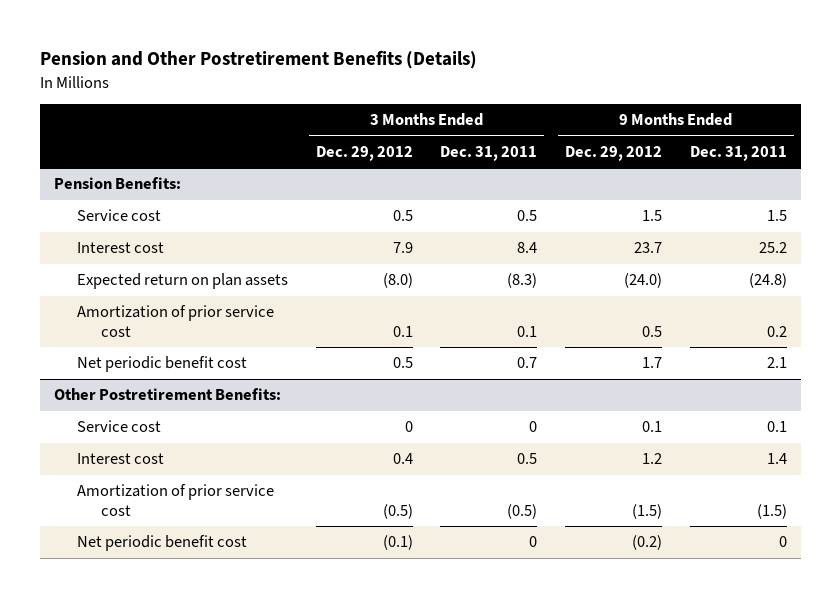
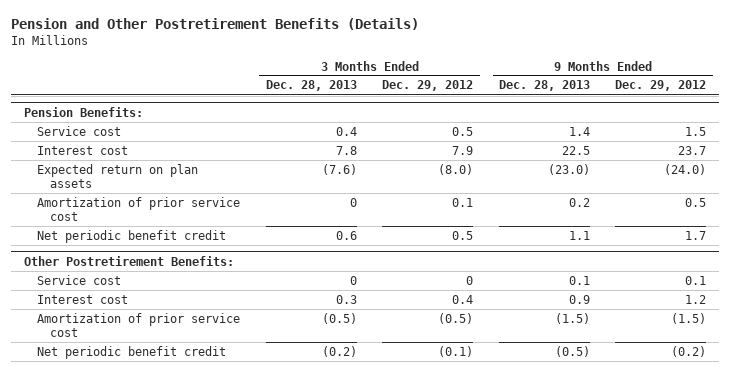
[440,146,538,162] Dec. 31, 2011 -> none
[689,146,787,162] Dec. 31, 2011 -> none
none -> [265,80,357,92] Dec. 28, 2013
none -> [498,80,590,92] Dec. 28, 2013
[77,356,248,373] Net periodic benefit cost -> [37,229,227,243] Net periodic benefit credit
[77,535,248,552] Net periodic benefit cost -> [37,345,227,359] Net periodic benefit credit

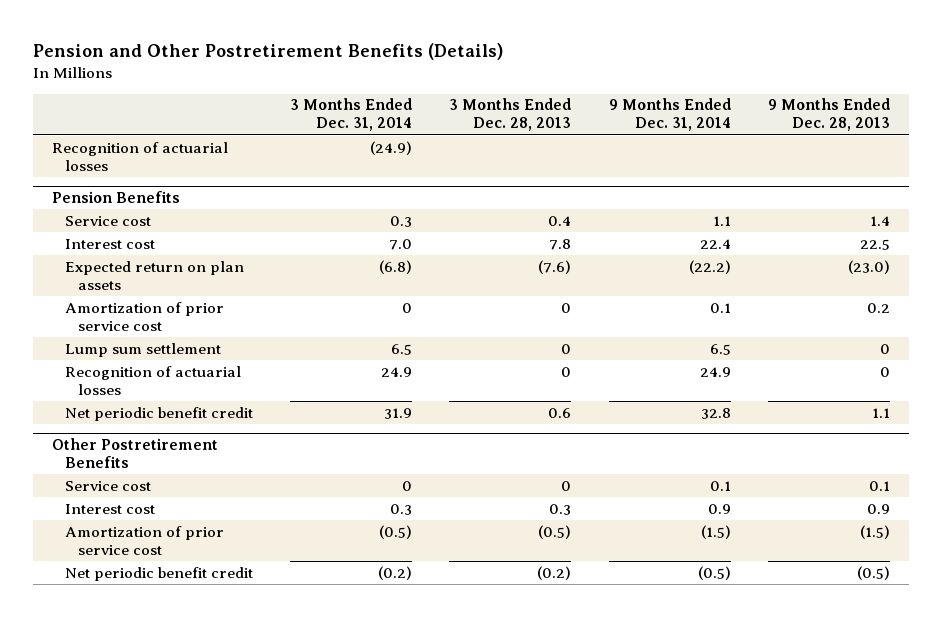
[382,80,474,92] Dec. 29, 2012 -> none
[615,80,707,92] Dec. 29, 2012 -> none
none -> [290,98,413,132] 3 Months Ended Dec. 31, 2014
none -> [608,98,731,132] 9 Months Ended Dec. 31, 2014
none -> [51,141,228,171] Recognition of actuarial losses
[24,106,144,117] Pension Benefits: -> [51,190,180,203] Pension Benefits
none -> [64,342,221,357] Lump sum settlement
none -> [64,365,241,395] Recognition of actuarial losses
[24,255,235,266] Other Postretirement Benefits: -> [51,437,218,469] Other Postretirement Benefits

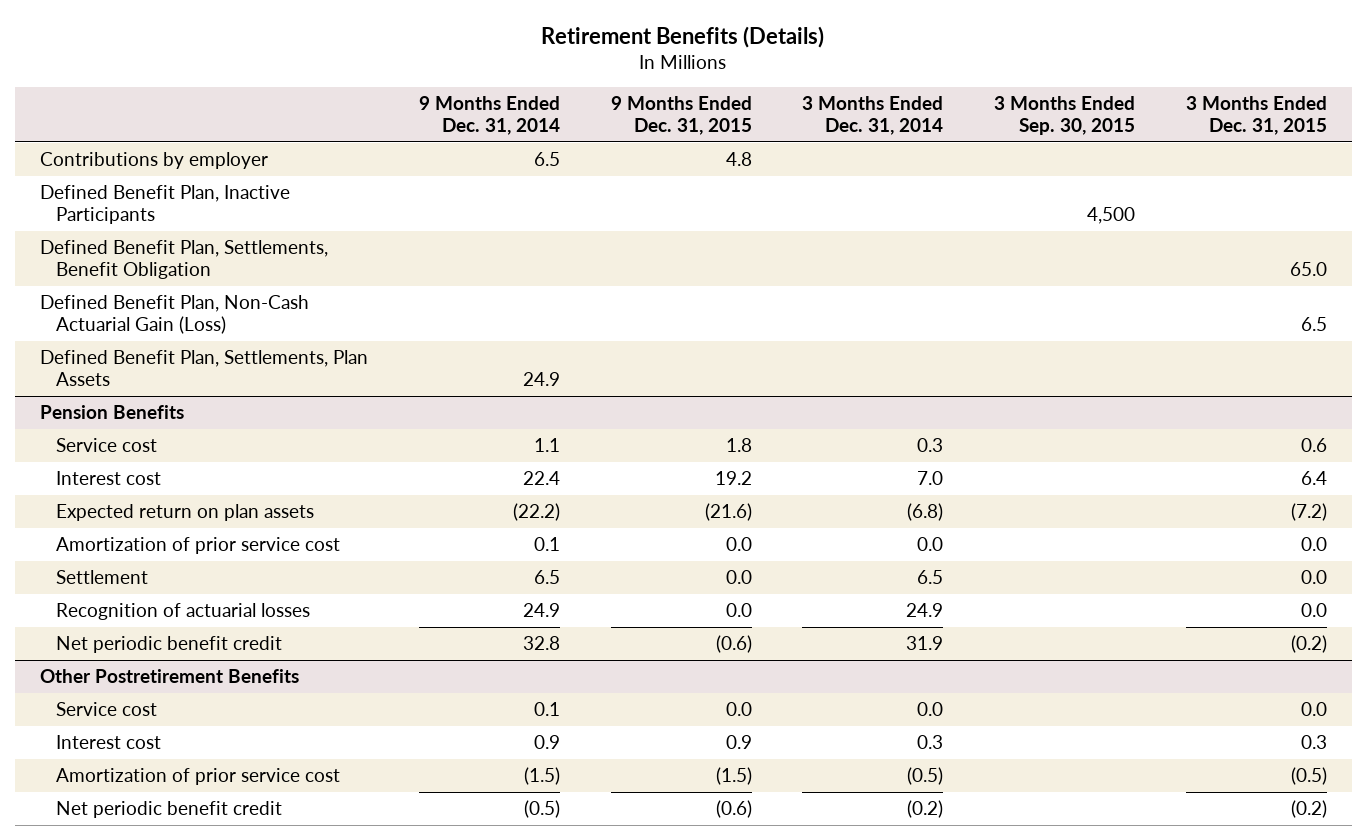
[32,43,503,61] Pension and Other Postretirement Benefits (Details) -> [541,25,825,48] Retirement Benefits (Details)
[449,98,572,132] 3 Months Ended Dec. 28, 2013 -> none
[768,98,891,132] 9 Months Ended Dec. 28, 2013 -> none
none -> [610,96,752,136] 9 Months Ended Dec. 31, 2015
none -> [993,96,1135,136] 3 Months Ended Sep. 30, 2015
none -> [1185,96,1327,136] 3 Months Ended Dec. 31, 2015
[51,141,228,171] Recognition of actuarial losses -> none
none -> [40,152,269,170] Contributions by employer
none -> [40,185,291,225] Defined Benefit Plan, Inactive Participants
none -> [40,240,329,280] Defined Benefit Plan, Settlements, Benefit Obligation
none -> [40,295,310,335] Defined Benefit Plan, Non-Cash Actuarial Gain (Loss)
none -> [40,350,369,387] Defined Benefit Plan, Settlements, Plan Assets
[402,302,413,313] 0 -> [917,537,944,552] 0.0
[64,342,221,357] Lump sum settlement -> [55,570,148,585] Settlement
[402,480,413,491] 0 -> [917,702,944,717] 0.0

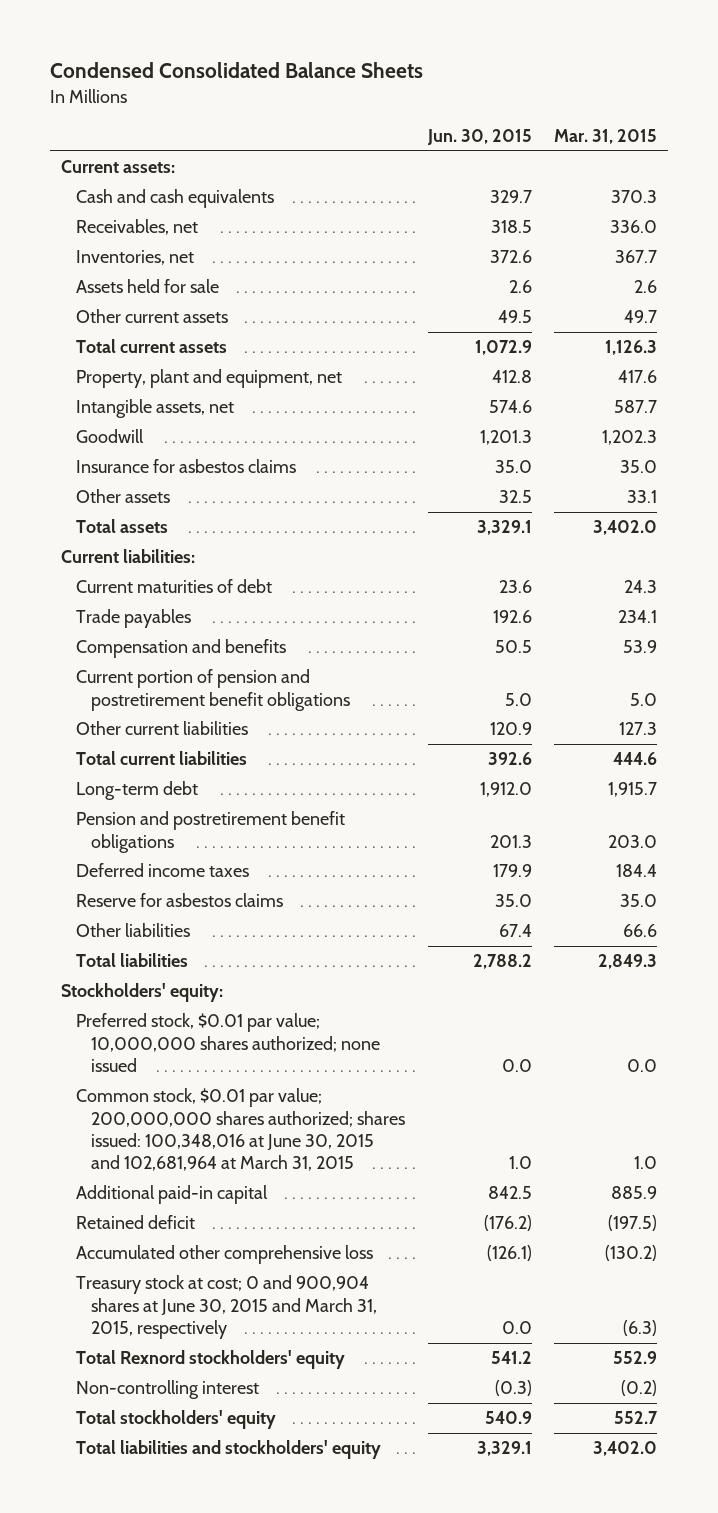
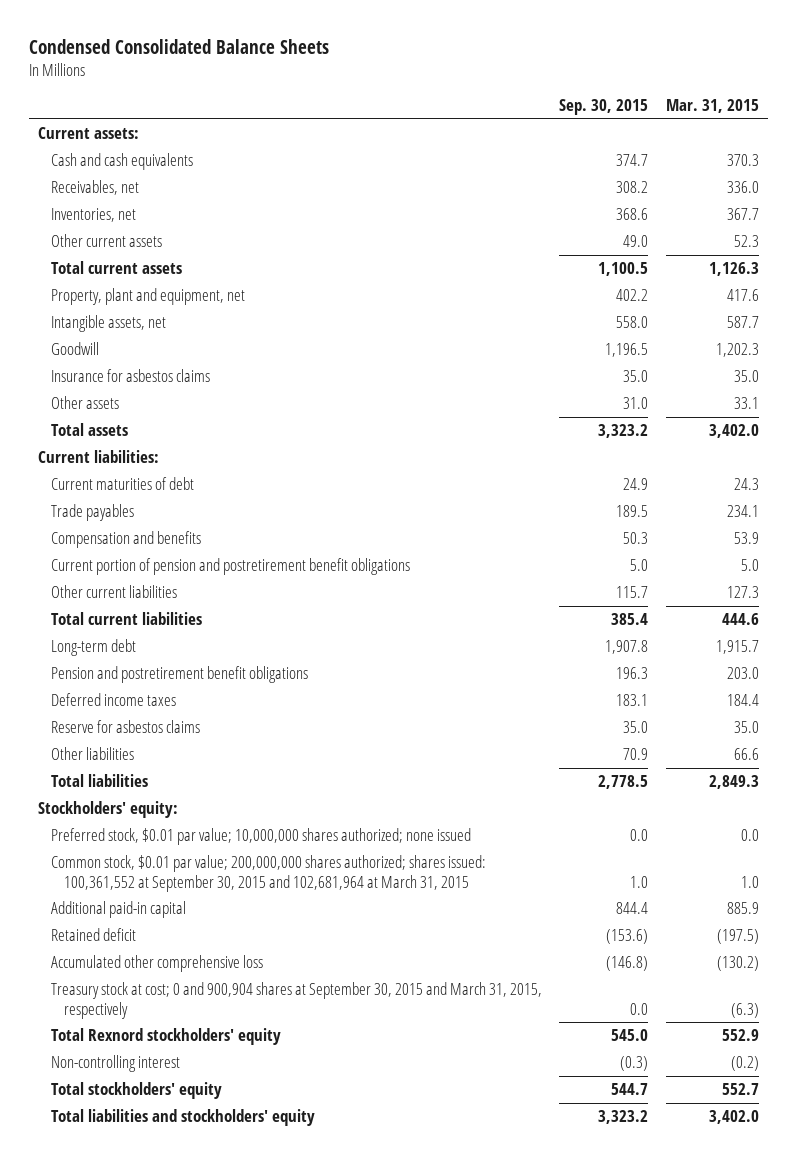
[426,129,532,146] Jun. 30, 2015 -> none
none -> [559,99,649,116] Sep. 30, 2015
[76,279,220,294] Assets held for sale -> none
[623,310,657,324] 49.7 -> [733,235,759,248] 52.3
[76,1088,406,1172] Common stock, $0.01 par value; 200,000,000 shares authorized; shares issued: 100,348,016 at June 30, 2015 and 102,681,964 at March 31, 2015 -> [50,855,486,892] Common stock, $0.01 par value; 200,000,000 shares authorized; shares issued: 100,361,552 at September 30, 2015 and 102,681,964 at March 31, 2015
[76,1275,378,1340] Treasury stock at cost; 0 and 900,904 shares at June 30, 2015 and March 31, 2015, respectively -> [50,982,542,1019] Treasury stock at cost; 0 and 900,904 shares at September 30, 2015 and March 31, 2015, respectively

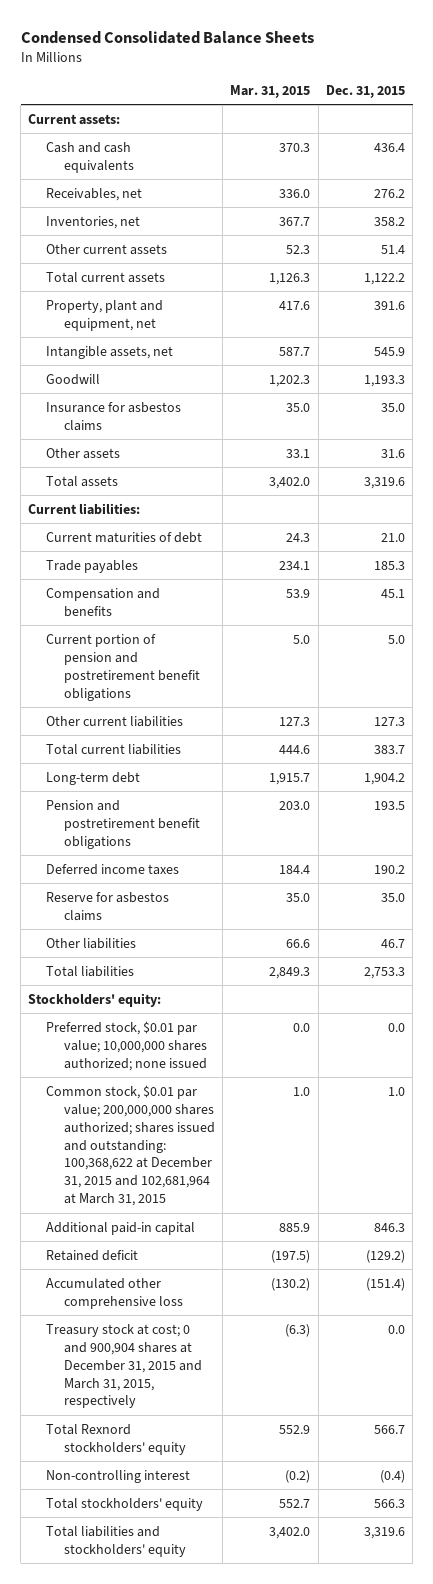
[559,99,649,116] Sep. 30, 2015 -> none
none -> [325,84,405,98] Dec. 31, 2015
[50,855,486,892] Common stock, $0.01 par value; 200,000,000 shares authorized; shares issued: 100,361,552 at September 30, 2015 and 102,681,964 at March 31, 2015 -> [46,1084,215,1207] Common stock, $0.01 par value; 200,000,000 shares authorized; shares issued and outstanding: 100,368,622 at December 31, 2015 and 102,681,964 at March 31, 2015
[50,982,542,1019] Treasury stock at cost; 0 and 900,904 shares at September 30, 2015 and March 31, 2015, respectively -> [46,1323,202,1409] Treasury stock at cost; 0 and 900,904 shares at December 31, 2015 and March 31, 2015, respectively

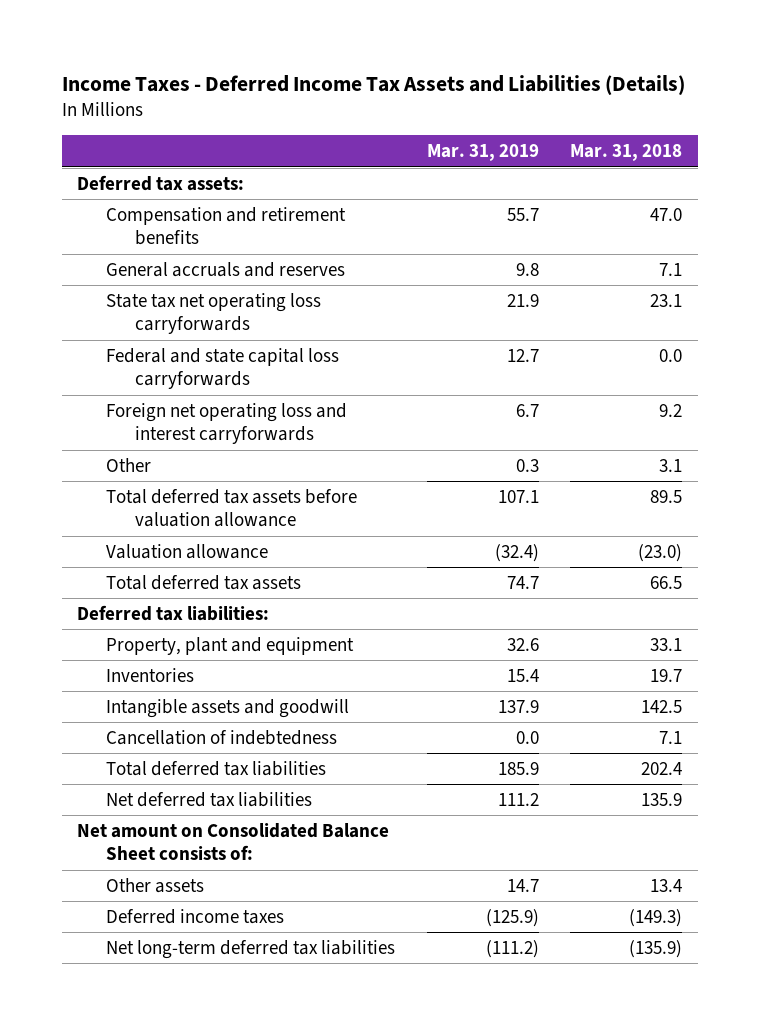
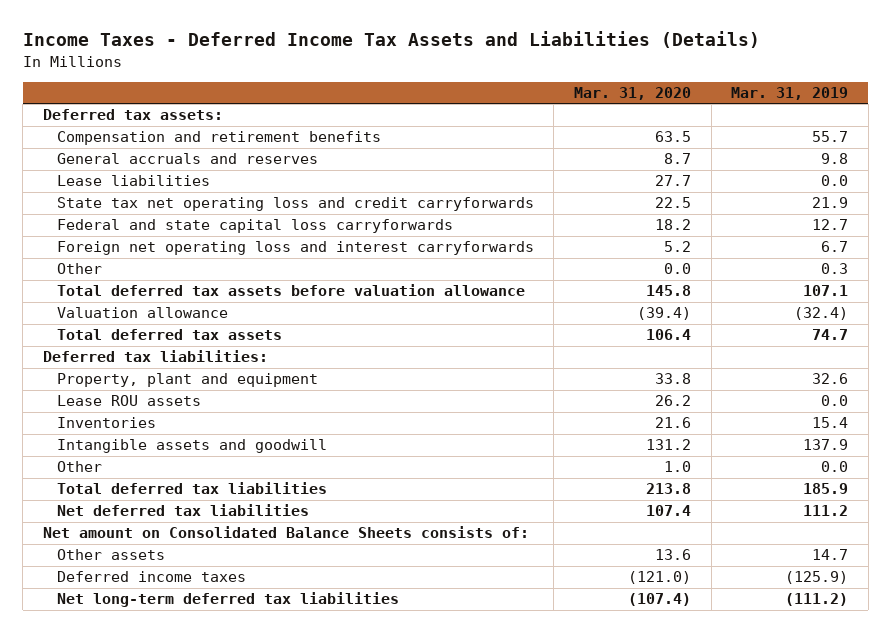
[570,144,683,162] Mar. 31, 2018 -> none
none -> [574,87,692,101] Mar. 31, 2020
none -> [56,175,210,187] Lease liabilities
[106,292,322,335] State tax net operating loss carryforwards -> [56,197,534,212] State tax net operating loss and credit carryforwards
none -> [56,395,201,407] Lease ROU assets
[106,729,338,745] Cancellation of indebtedness -> none
none -> [56,461,102,473] Other
[77,822,390,861] Net amount on Consolidated Balance Sheet consists of: -> [42,526,529,539] Net amount on Consolidated Balance Sheets consists of:

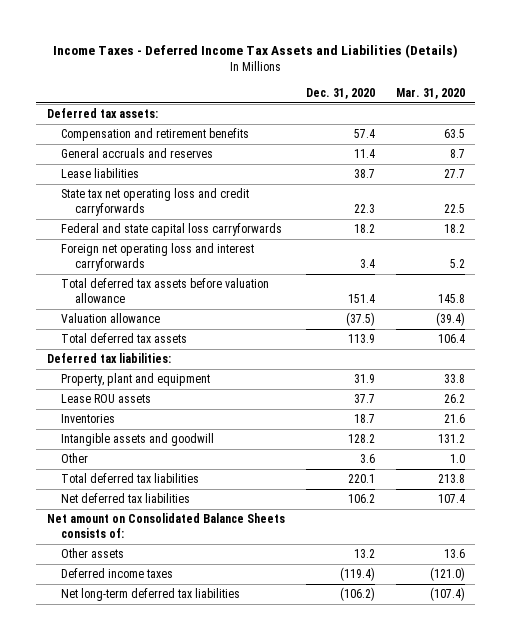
[731,87,849,101] Mar. 31, 2019 -> none
none -> [305,87,375,99] Dec. 31, 2020
[56,263,102,275] Other -> none

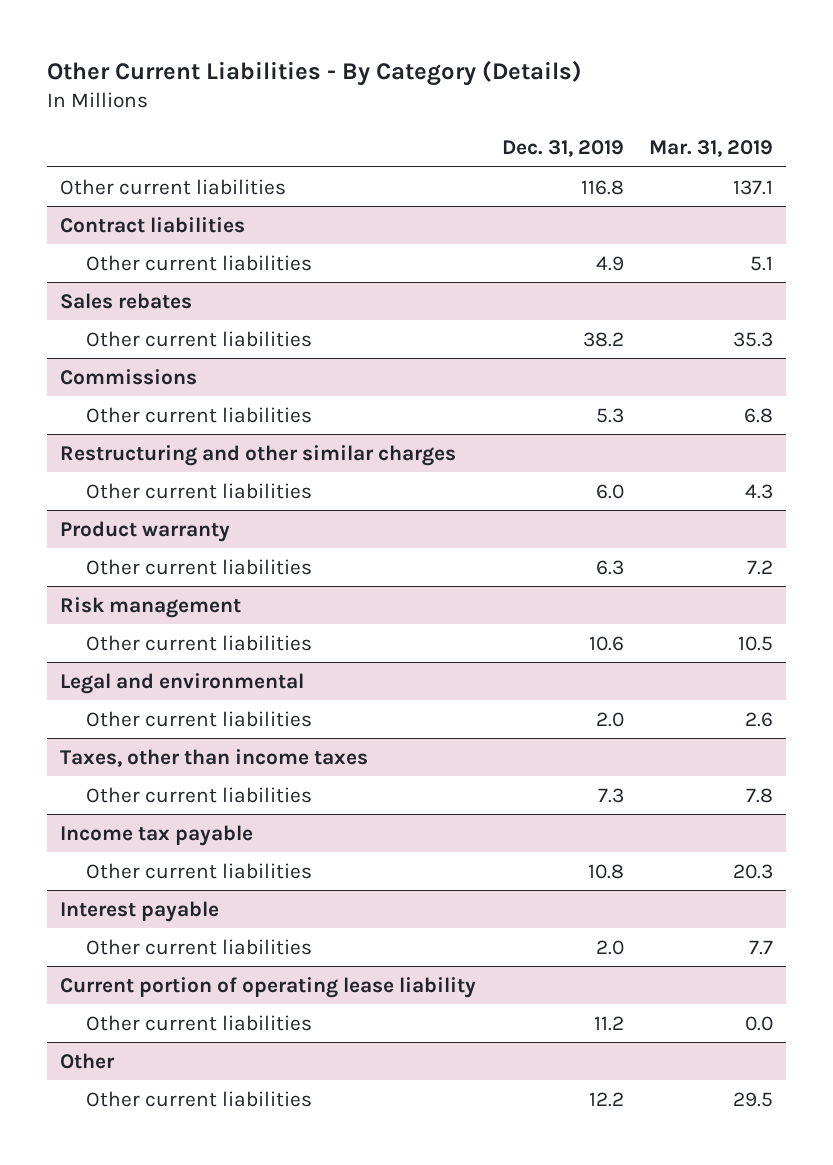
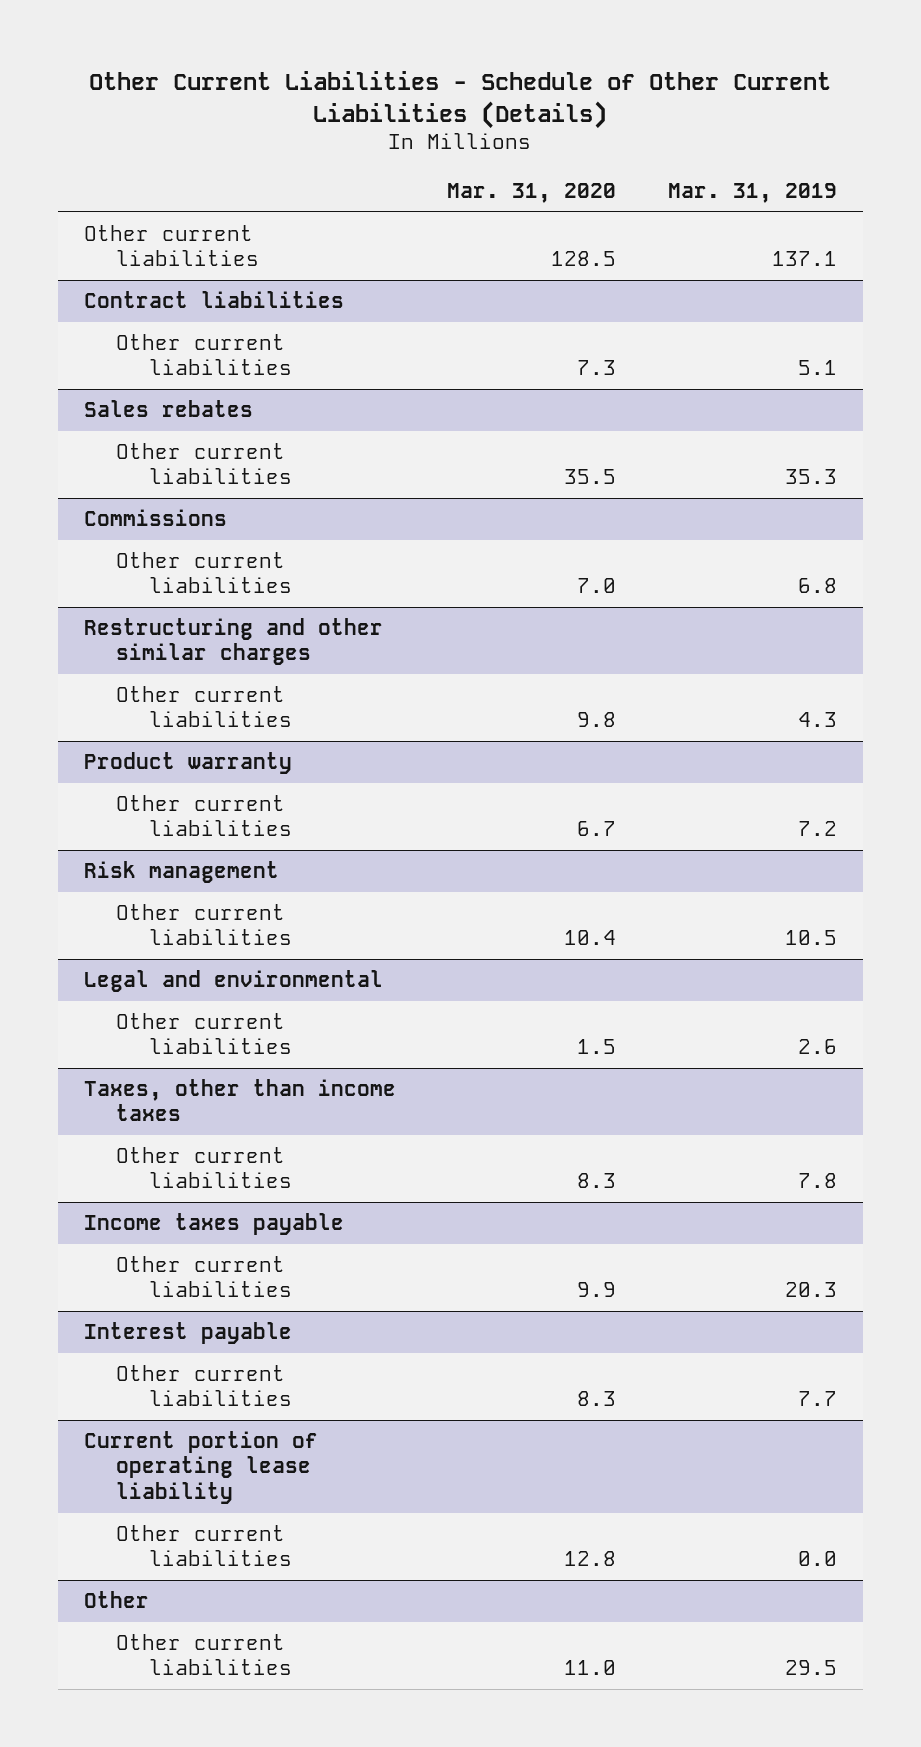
[46,60,582,87] Other Current Liabilities - By Category (Details) -> [89,70,832,129] Other Current Liabilities - Schedule of Other Current Liabilities (Details)
[501,139,624,157] Dec. 31, 2019 -> none
none -> [447,183,617,204] Mar. 31, 2020
[59,824,253,846] Income tax payable -> [83,1213,344,1236] Income taxes payable

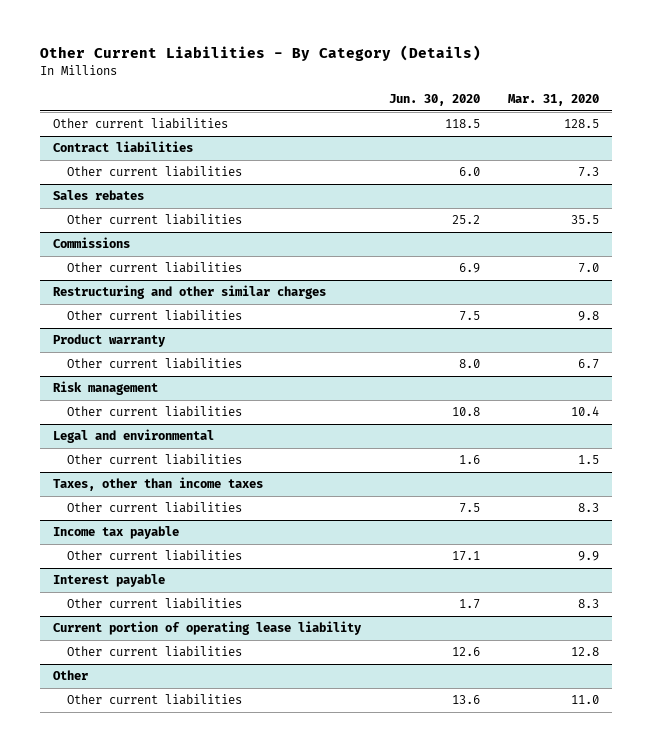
[89,70,832,129] Other Current Liabilities - Schedule of Other Current Liabilities (Details) -> [39,45,481,62] Other Current Liabilities - By Category (Details)
[668,183,838,204] Mar. 31, 2019 -> none
none -> [389,94,481,107] Jun. 30, 2020
[83,1213,344,1236] Income taxes payable -> [53,526,180,540] Income tax payable

